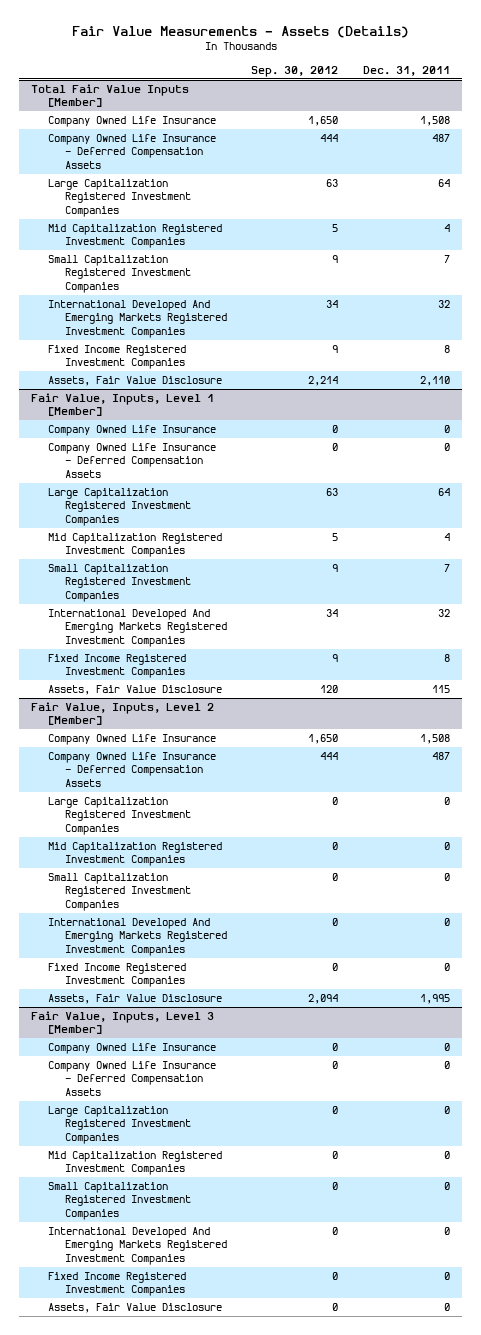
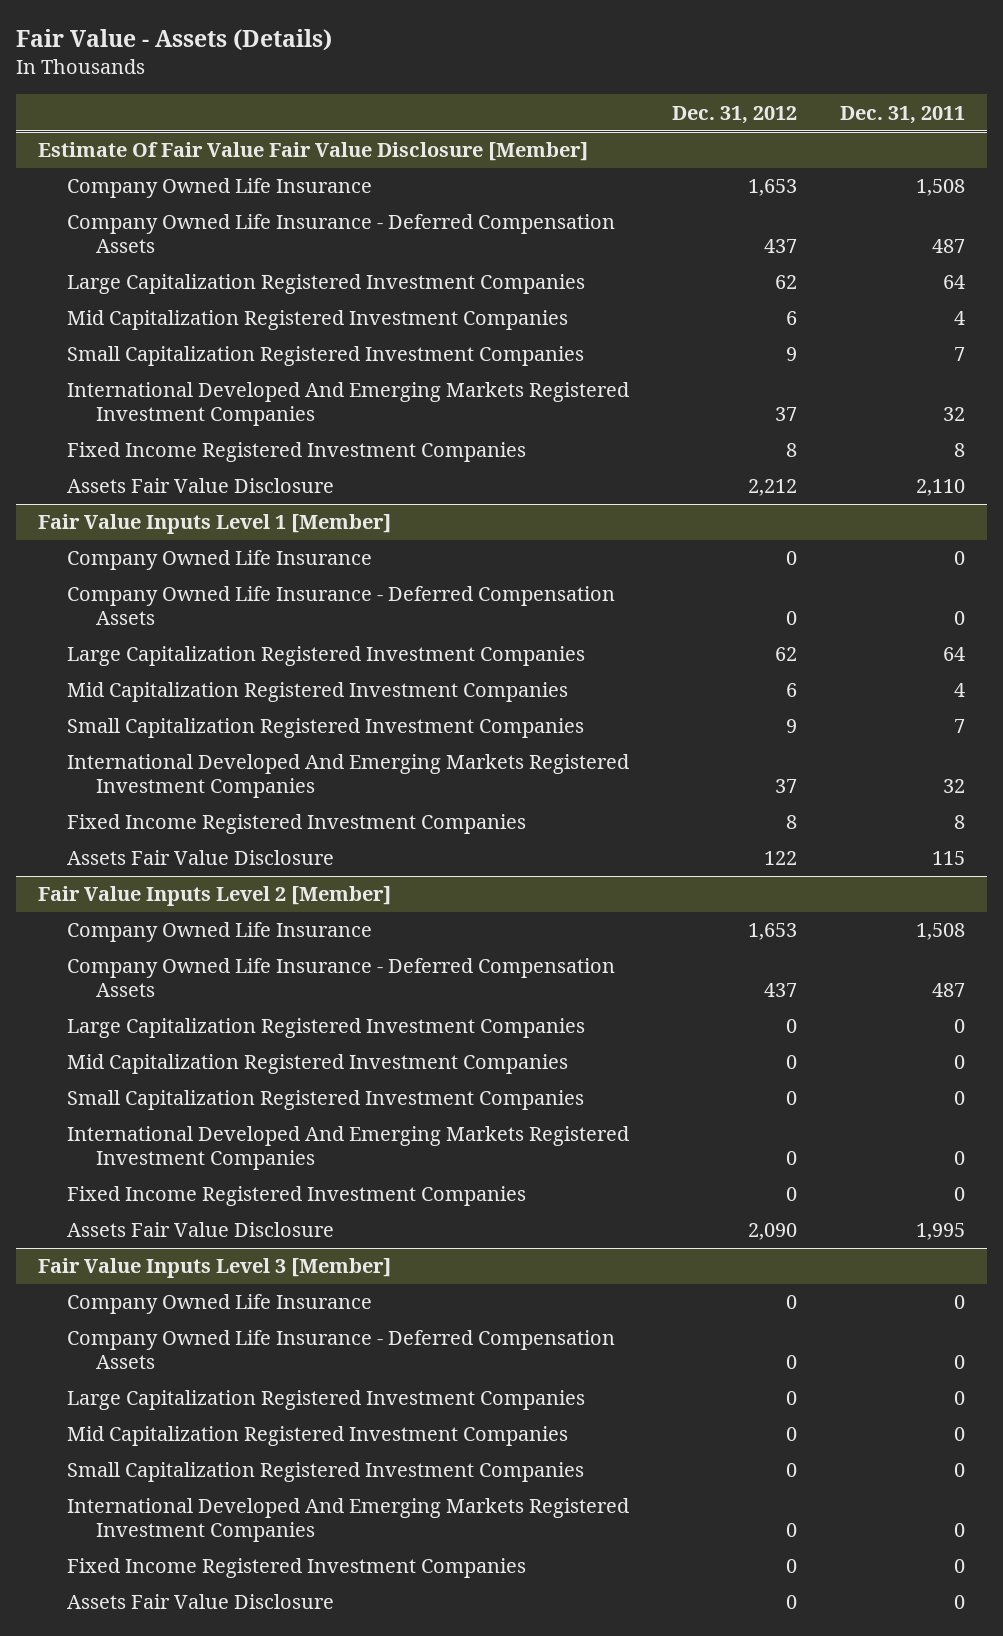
[71,25,409,38] Fair Value Measurements - Assets (Details) -> [16,29,333,52] Fair Value - Assets (Details)
[251,66,339,78] Sep. 30, 2012 -> none
none -> [672,105,798,124] Dec. 31, 2012
[31,83,190,108] Total Fair Value Inputs [Member] -> none
none -> [37,142,588,162] Estimate Of Fair Value Fair Value Disclosure [Member]
[48,375,223,386] Assets, Fair Value Disclosure -> [66,478,334,494] Assets Fair Value Disclosure
[31,392,215,417] Fair Value, Inputs, Level 1 [Member] -> [37,514,391,535] Fair Value Inputs Level 1 [Member]
[48,684,223,695] Assets, Fair Value Disclosure -> [66,850,334,866] Assets Fair Value Disclosure
[31,701,215,726] Fair Value, Inputs, Level 2 [Member] -> [37,886,391,907] Fair Value Inputs Level 2 [Member]
[48,993,223,1004] Assets, Fair Value Disclosure -> [66,1222,334,1238] Assets Fair Value Disclosure
[31,1010,215,1035] Fair Value, Inputs, Level 3 [Member] -> [37,1258,391,1279] Fair Value Inputs Level 3 [Member]
[48,1302,223,1313] Assets, Fair Value Disclosure -> [66,1594,334,1610] Assets Fair Value Disclosure

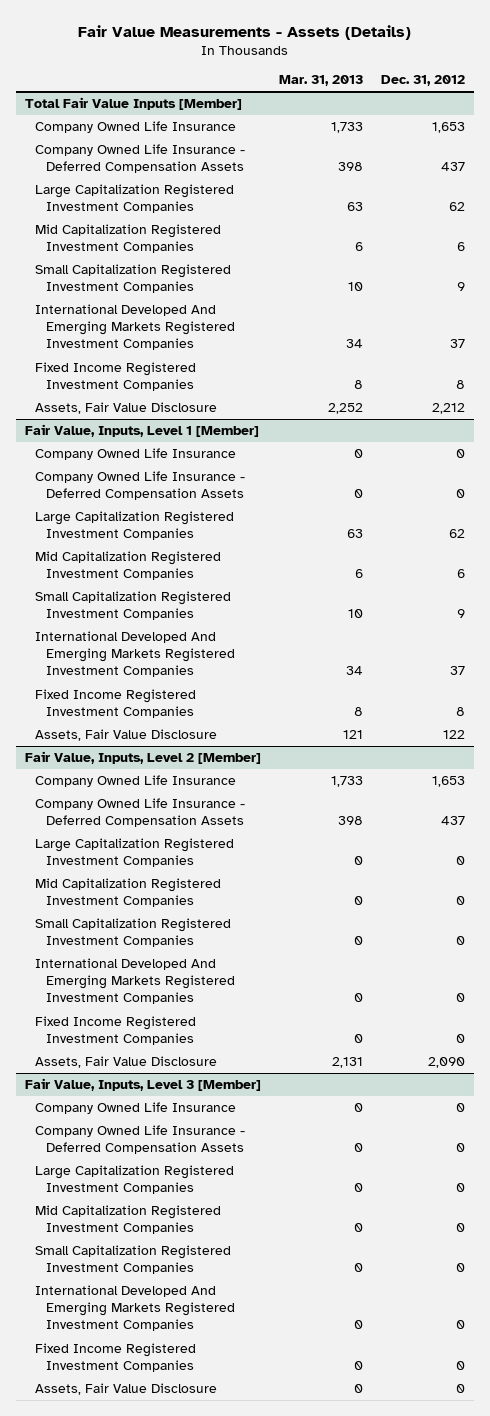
[16,29,333,52] Fair Value - Assets (Details) -> [78,24,412,40] Fair Value Measurements - Assets (Details)
[840,105,966,124] Dec. 31, 2011 -> none
none -> [279,75,364,87] Mar. 31, 2013
[37,142,588,162] Estimate Of Fair Value Fair Value Disclosure [Member] -> none
none -> [25,97,243,111] Total Fair Value Inputs [Member]
[66,478,334,494] Assets Fair Value Disclosure -> [35,402,218,415] Assets, Fair Value Disclosure
[37,514,391,535] Fair Value Inputs Level 1 [Member] -> [25,424,260,438] Fair Value, Inputs, Level 1 [Member]
[66,850,334,866] Assets Fair Value Disclosure -> [35,729,218,742] Assets, Fair Value Disclosure
[37,886,391,907] Fair Value Inputs Level 2 [Member] -> [25,751,262,765] Fair Value, Inputs, Level 2 [Member]
[66,1222,334,1238] Assets Fair Value Disclosure -> [35,1056,218,1069] Assets, Fair Value Disclosure
[37,1258,391,1279] Fair Value Inputs Level 3 [Member] -> [25,1078,262,1092] Fair Value, Inputs, Level 3 [Member]
[66,1594,334,1610] Assets Fair Value Disclosure -> [35,1383,218,1396] Assets, Fair Value Disclosure

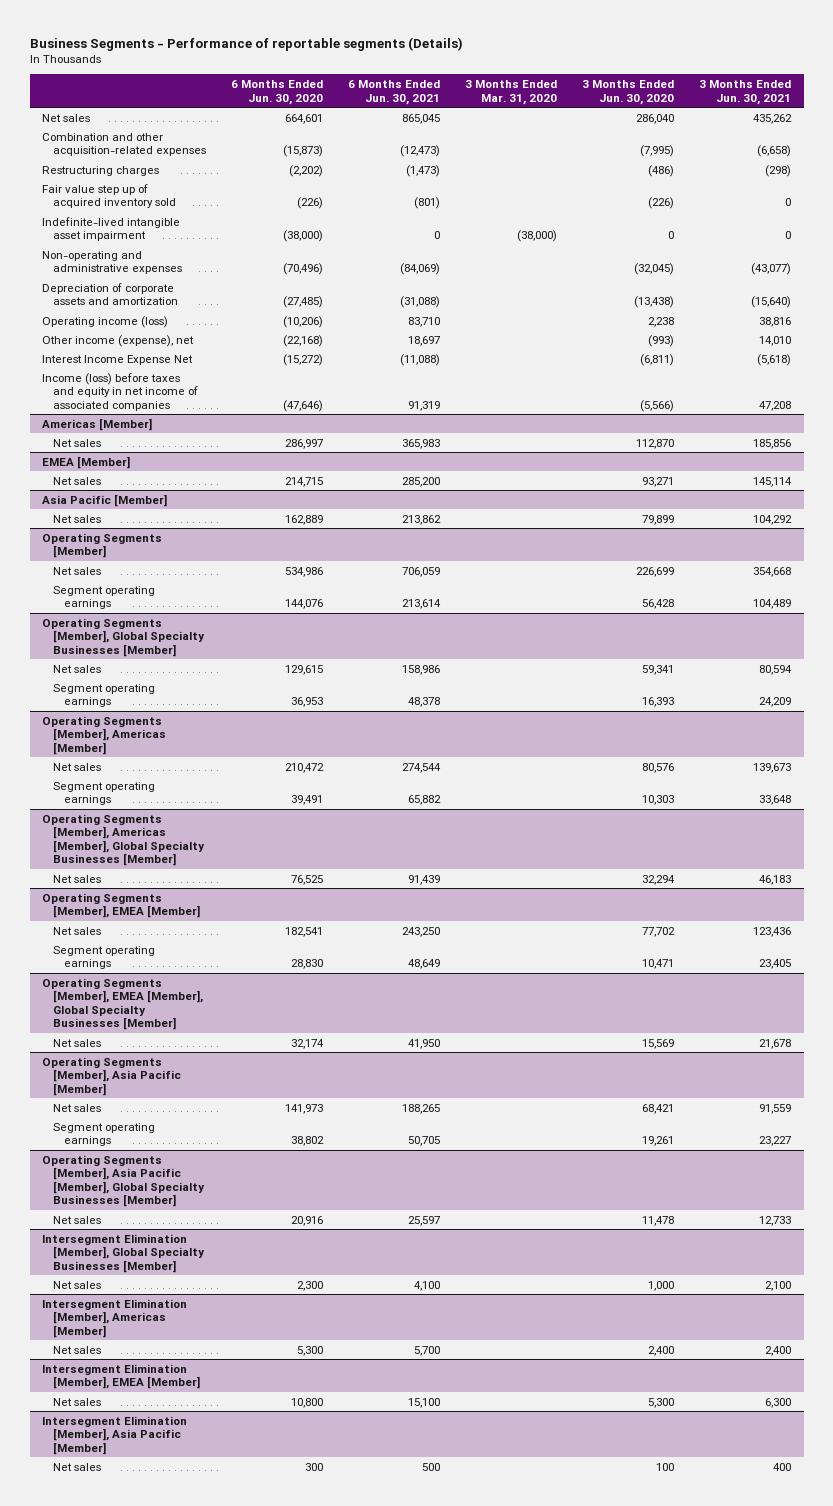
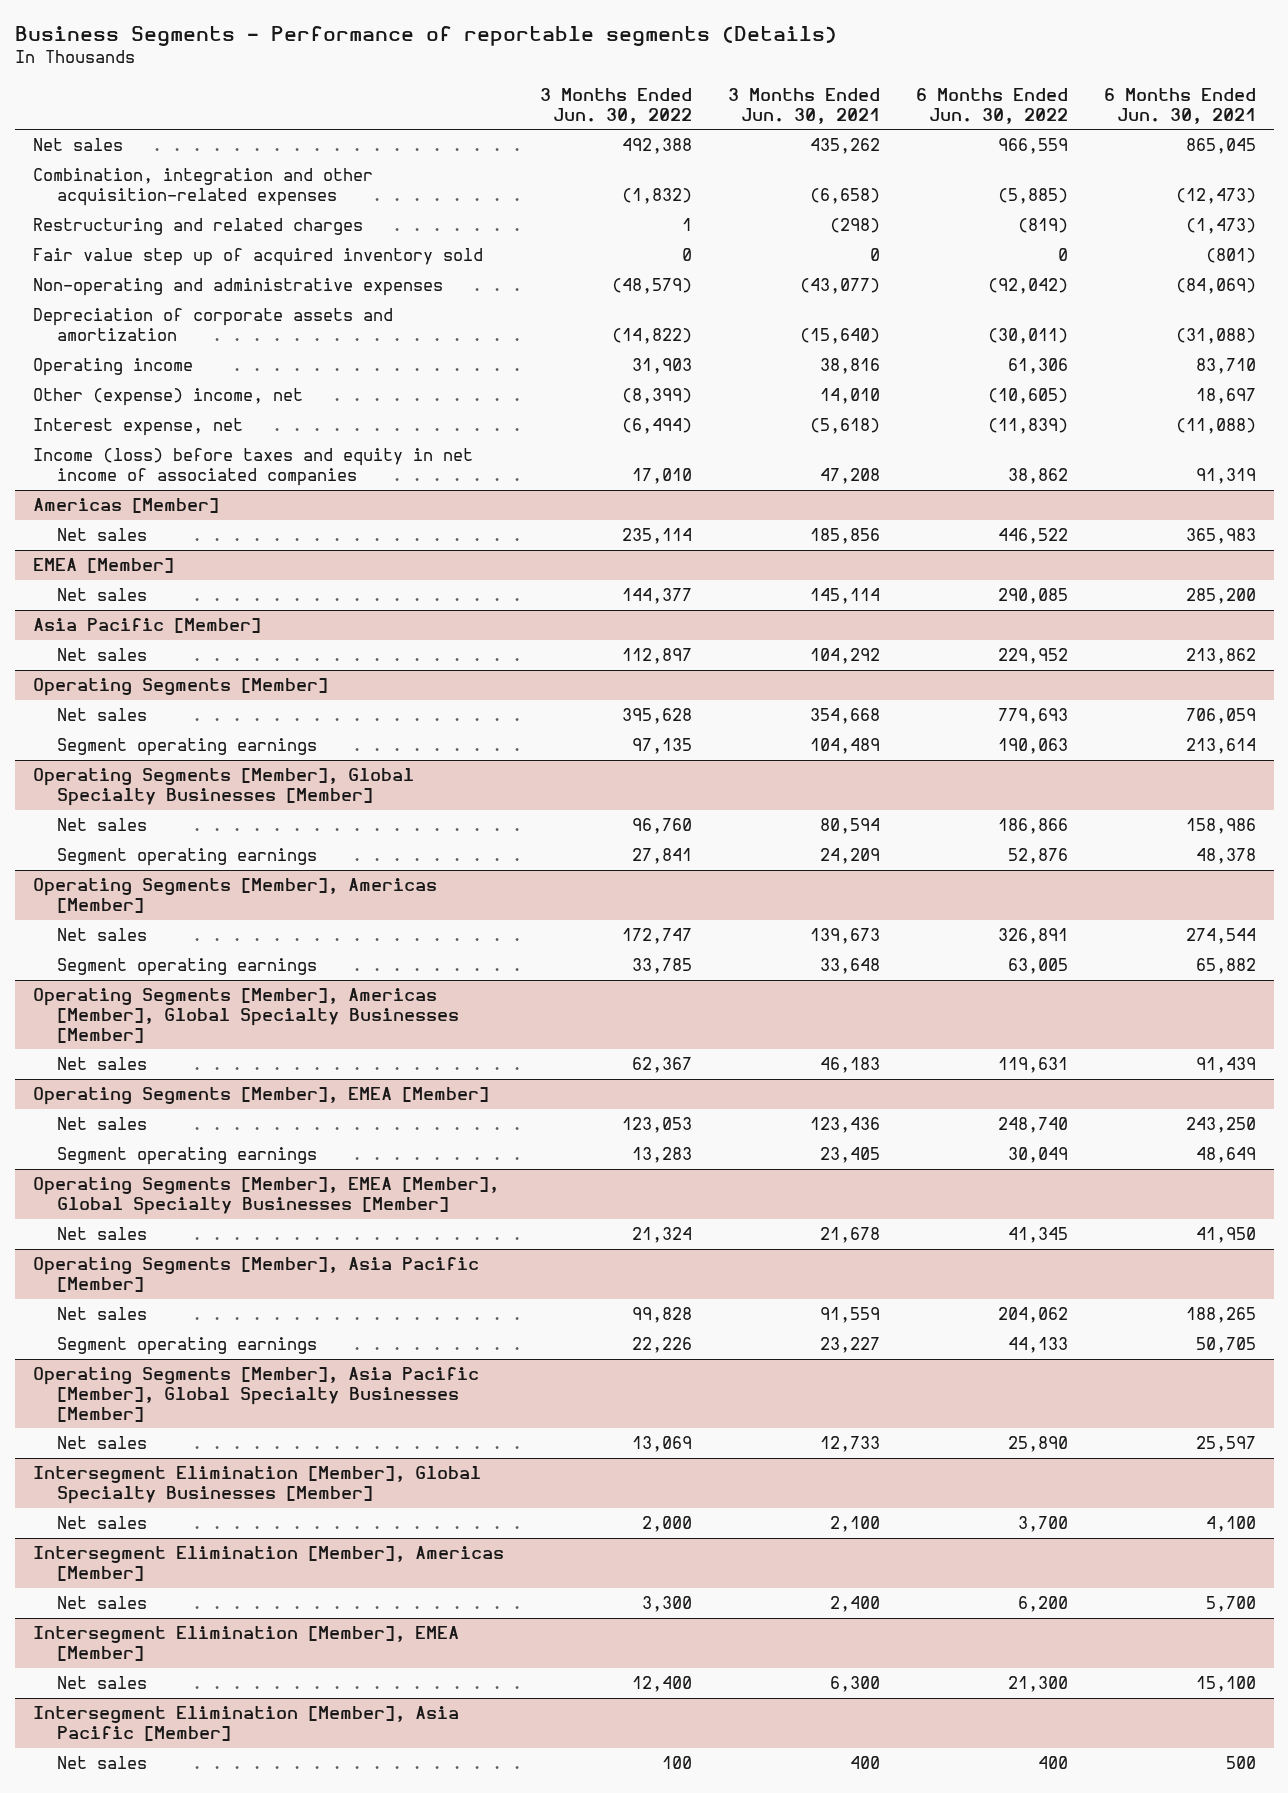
[231,80,324,105] 6 Months Ended Jun. 30, 2020 -> none
[465,80,558,105] 3 Months Ended Mar. 31, 2020 -> none
[582,80,675,105] 3 Months Ended Jun. 30, 2020 -> none
none -> [539,88,692,124] 3 Months Ended Jun. 30, 2022
none -> [915,88,1068,124] 6 Months Ended Jun. 30, 2022
[42,132,207,157] Combination and other acquisition-related expenses -> [32,168,373,206] Combination, integration and other acquisition-related expenses
[42,165,160,176] Restructuring charges -> [32,218,363,236] Restructuring and related charges
[42,216,181,242] Indefinite-lived intangible asset impairment -> none
[42,315,169,328] Operating income (loss) -> [32,358,193,377] Operating income
[42,334,195,347] Other income (expense), net -> [32,388,303,407] Other (expense) income, net
[42,354,194,365] Interest Income Expense Net -> [32,418,243,437] Interest expense, net

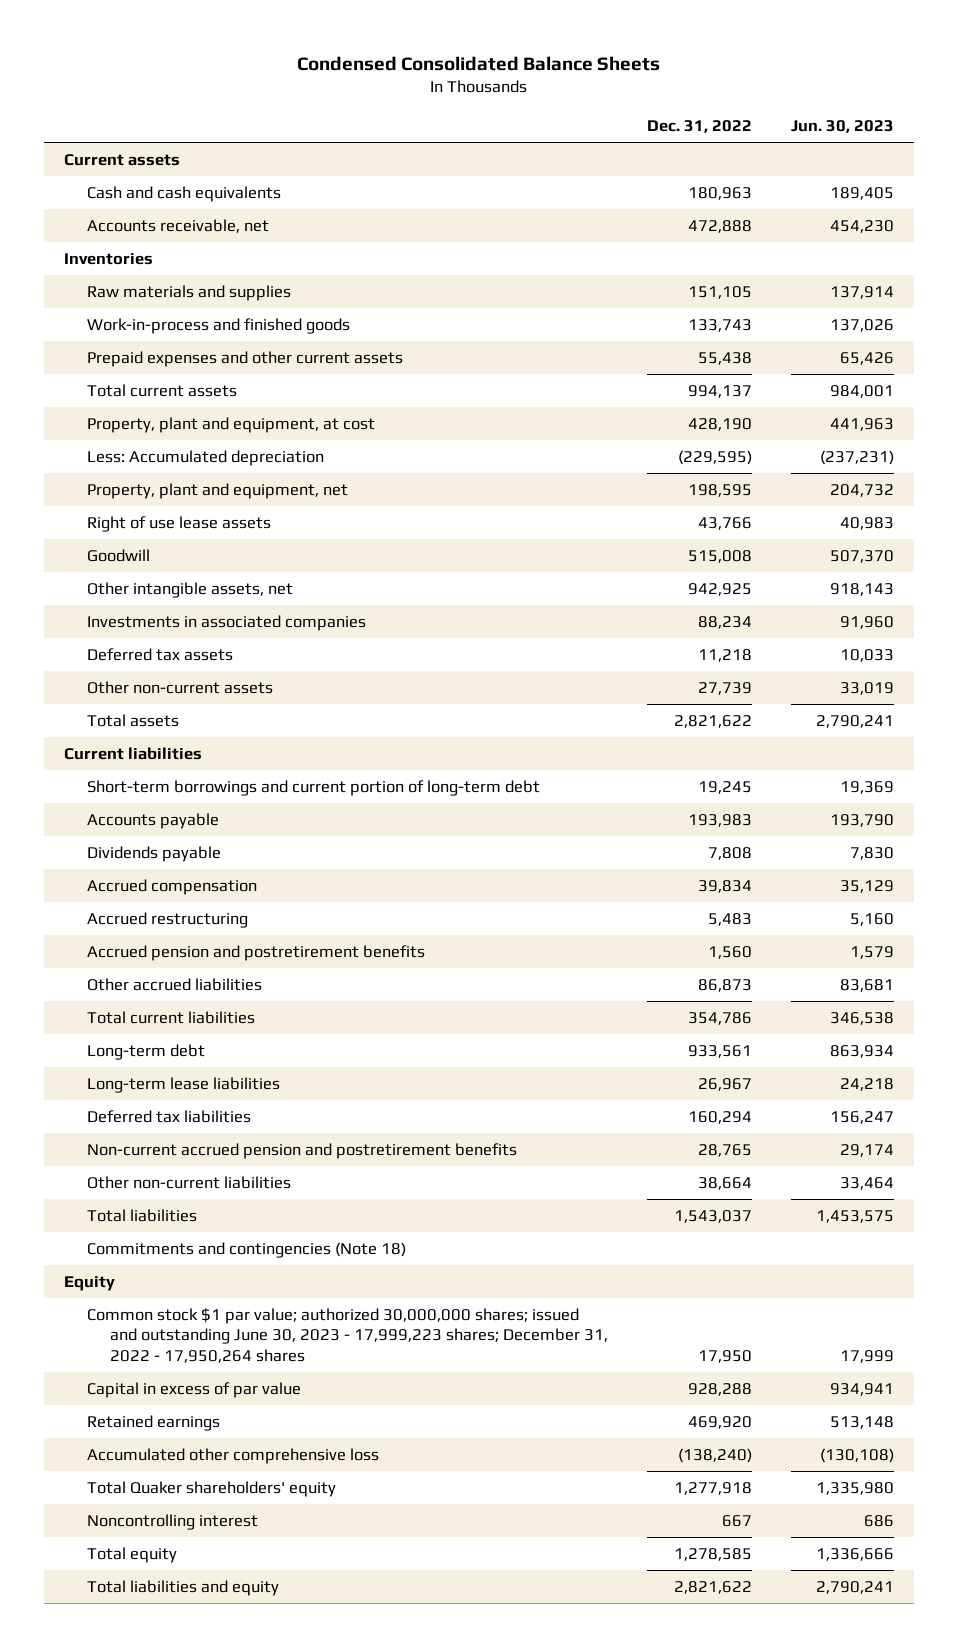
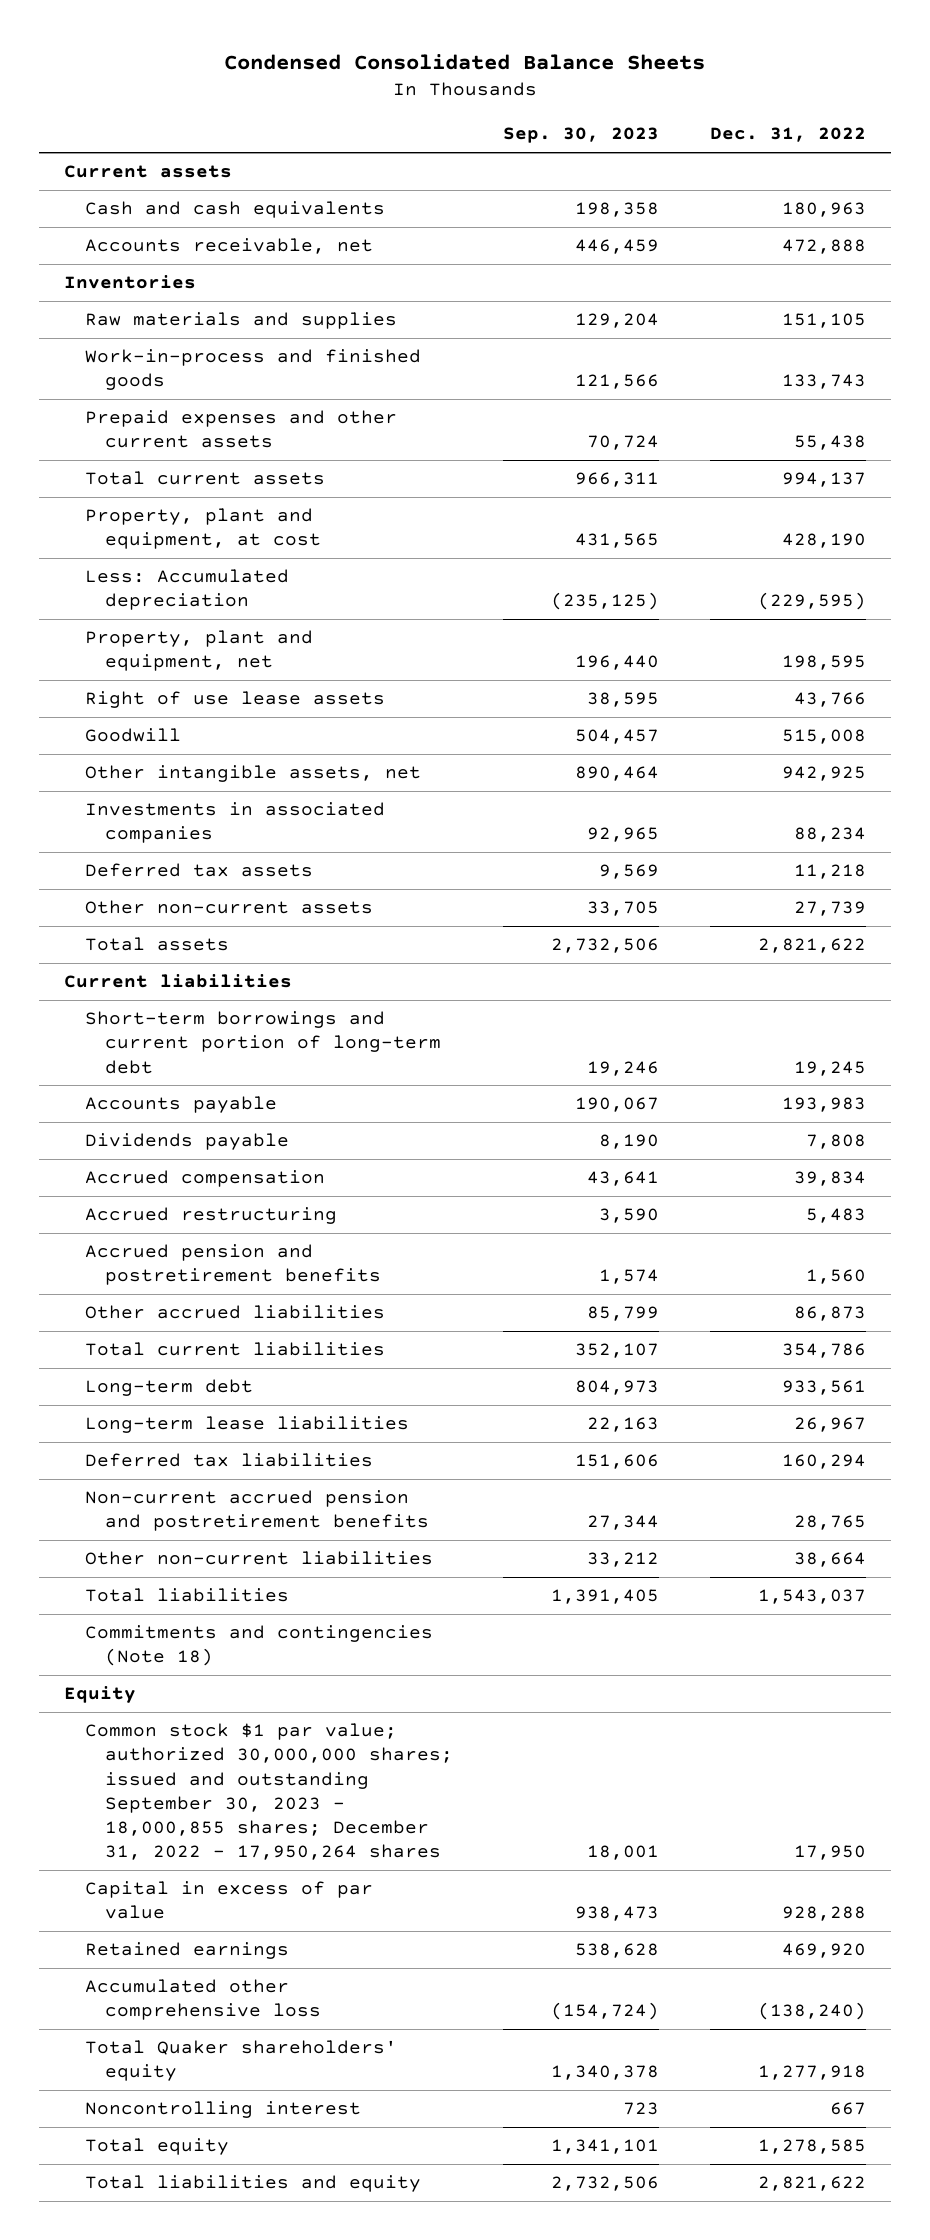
[791,119,895,133] Jun. 30, 2023 -> none
none -> [503,127,660,144] Sep. 30, 2023
[86,1308,609,1363] Common stock $1 par value; authorized 30,000,000 shares; issued and outstanding June 30, 2023 - 17,999,223 shares; December 31, 2022 - 17,950,264 shares -> [84,1723,454,1860] Common stock $1 par value; authorized 30,000,000 shares; issued and outstanding September 30, 2023 - 18,000,855 shares; December 31, 2022 - 17,950,264 shares

